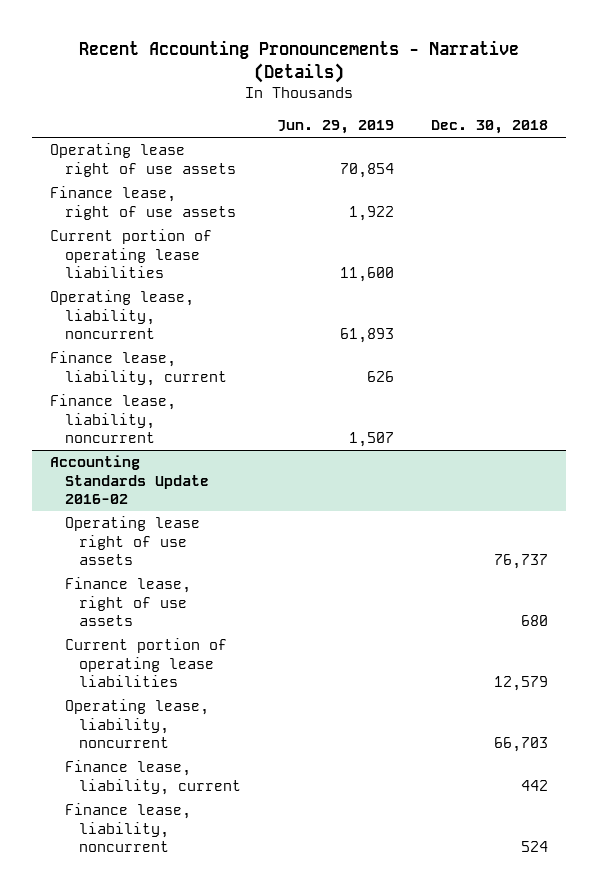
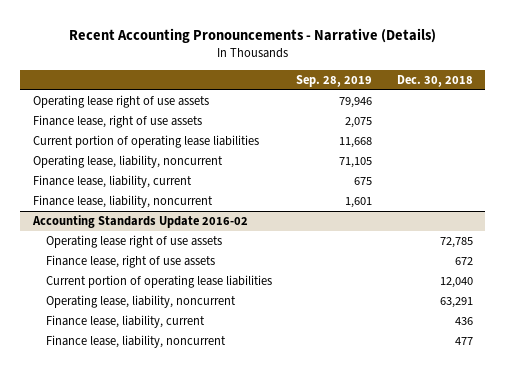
[277,120,395,135] Jun. 29, 2019 -> none
none -> [296,74,373,87] Sep. 28, 2019
[493,554,548,570] 76,737 -> [439,237,473,249] 72,785
[520,615,548,627] 680 -> [454,257,473,266] 672
[493,676,548,692] 12,579 -> [439,277,473,289] 12,040
[493,737,548,753] 66,703 -> [439,297,473,309] 63,291
[520,779,548,791] 442 -> [454,317,473,326] 436
[520,841,548,853] 524 -> [454,337,473,346] 477

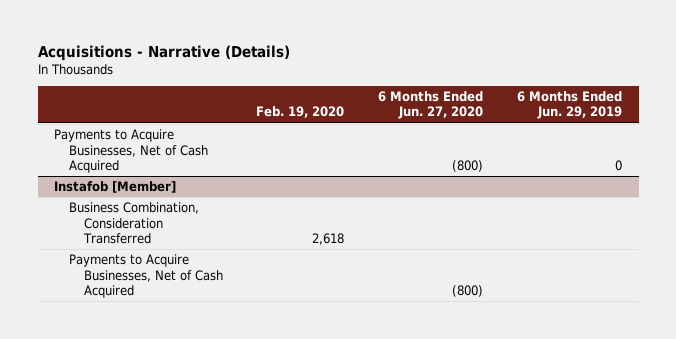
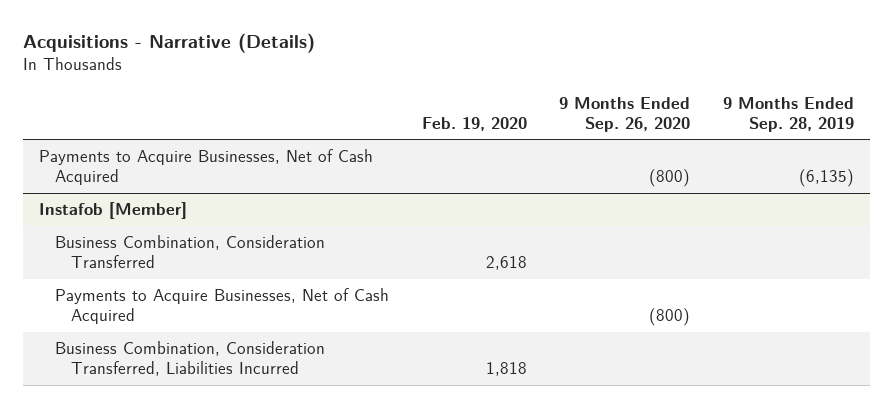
[378,91,484,120] 6 Months Ended Jun. 27, 2020 -> none
[516,91,622,120] 6 Months Ended Jun. 29, 2019 -> none
none -> [559,96,691,132] 9 Months Ended Sep. 26, 2020
none -> [722,96,854,132] 9 Months Ended Sep. 28, 2019
none -> [54,341,325,377] Business Combination, Consideration Transferred, Liabilities Incurred

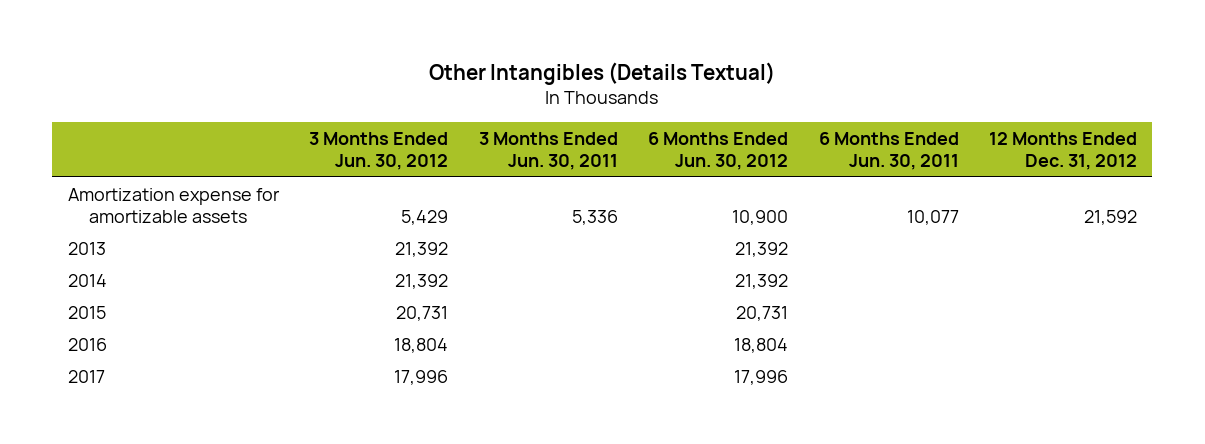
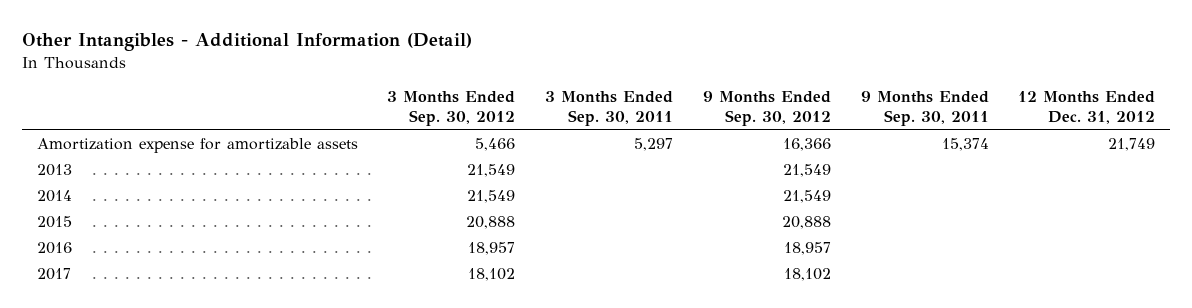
[429,62,776,86] Other Intangibles (Details Textual) -> [21,33,472,52] Other Intangibles - Additional Information (Detail)
[309,132,449,171] 3 Months Ended Jun. 30, 2012 -> none
[478,132,618,171] 3 Months Ended Jun. 30, 2011 -> none
[648,132,789,171] 6 Months Ended Jun. 30, 2012 -> none
[818,132,959,171] 6 Months Ended Jun. 30, 2011 -> none
none -> [387,91,516,126] 3 Months Ended Sep. 30, 2012
none -> [545,91,674,126] 3 Months Ended Sep. 30, 2011
none -> [702,91,831,126] 9 Months Ended Sep. 30, 2012
none -> [860,91,989,126] 9 Months Ended Sep. 30, 2011
[1084,209,1138,225] 21,592 -> [1108,137,1156,151] 21,749

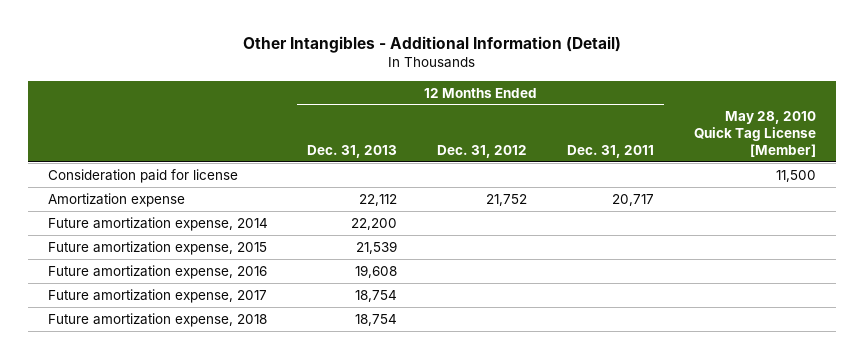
[387,91,516,126] 3 Months Ended Sep. 30, 2012 -> none
[545,91,674,126] 3 Months Ended Sep. 30, 2011 -> none
[702,91,831,126] 9 Months Ended Sep. 30, 2012 -> none
[860,91,989,126] 9 Months Ended Sep. 30, 2011 -> none
none -> [307,144,398,158] Dec. 31, 2013
none -> [566,144,654,158] Dec. 31, 2011
none -> [693,111,816,157] May 28, 2010 Quick Tag License [Member]
none -> [47,168,238,183] Consideration paid for license
[36,137,358,153] Amortization expense for amortizable assets -> [47,192,185,207] Amortization expense
[1108,137,1156,151] 21,749 -> [486,193,528,206] 21,752
[36,163,72,176] 2013 -> [47,216,268,231] Future amortization expense, 2014
[36,189,72,202] 2014 -> [47,240,267,255] Future amortization expense, 2015
[36,215,72,228] 2015 -> [47,264,267,279] Future amortization expense, 2016
[36,241,72,254] 2016 -> [47,288,267,303] Future amortization expense, 2017
[36,267,71,280] 2017 -> [47,312,267,327] Future amortization expense, 2018

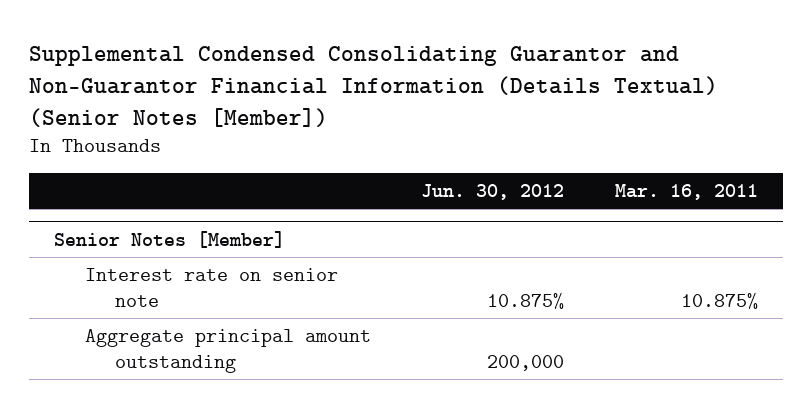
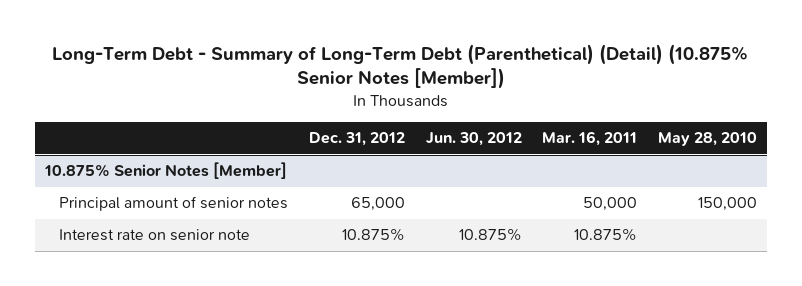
[28,45,718,127] Supplemental Condensed Consolidating Guarantor and Non-Guarantor Financial Information (Details Textual) (Senior Notes [Member]) -> [52,43,750,90] Long-Term Debt - Summary of Long-Term Debt (Parenthetical) (Detail) (10.875% Senior Notes [Member])
none -> [309,132,406,147] Dec. 31, 2012
none -> [657,132,757,147] May 28, 2010
[54,230,286,248] Senior Notes [Member] -> [44,162,288,180] 10.875% Senior Notes [Member]
none -> [59,196,289,212] Principal amount of senior notes
[84,328,371,373] Aggregate principal amount outstanding -> none

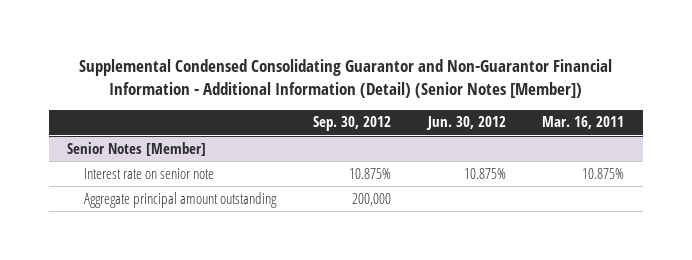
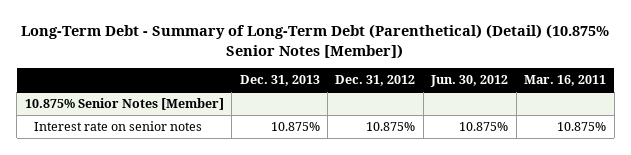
[78,58,612,98] Supplemental Condensed Consolidating Guarantor and Non-Guarantor Financial Information - Additional Information (Detail) (Senior Notes [Member]) -> [21,24,610,59] Long-Term Debt - Summary of Long-Term Debt (Parenthetical) (Detail) (10.875% Senior Notes [Member])
[313,116,392,132] Sep. 30, 2012 -> none
none -> [239,75,320,87] Dec. 31, 2013
none -> [335,75,416,87] Dec. 31, 2012
[84,191,278,208] Aggregate principal amount outstanding -> none
[67,141,207,156] Senior Notes [Member] -> [24,98,224,111] 10.875% Senior Notes [Member]
[84,167,215,179] Interest rate on senior note -> [33,121,202,132] Interest rate on senior notes

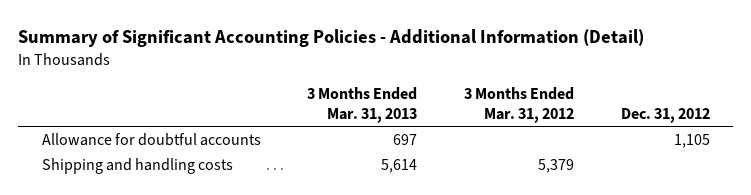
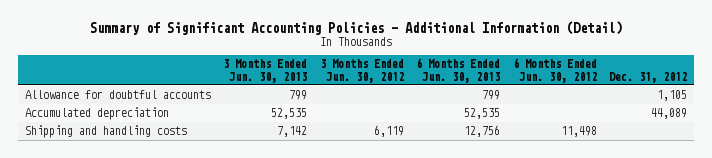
[307,87,418,124] 3 Months Ended Mar. 31, 2013 -> none
[463,87,574,124] 3 Months Ended Mar. 31, 2012 -> none
none -> [223,59,308,83] 3 Months Ended Jun. 30, 2013
none -> [319,59,404,83] 3 Months Ended Jun. 30, 2012
none -> [416,58,501,83] 6 Months Ended Jun. 30, 2013
none -> [512,58,597,83] 6 Months Ended Jun. 30, 2012
none -> [24,107,169,121] Accumulated depreciation

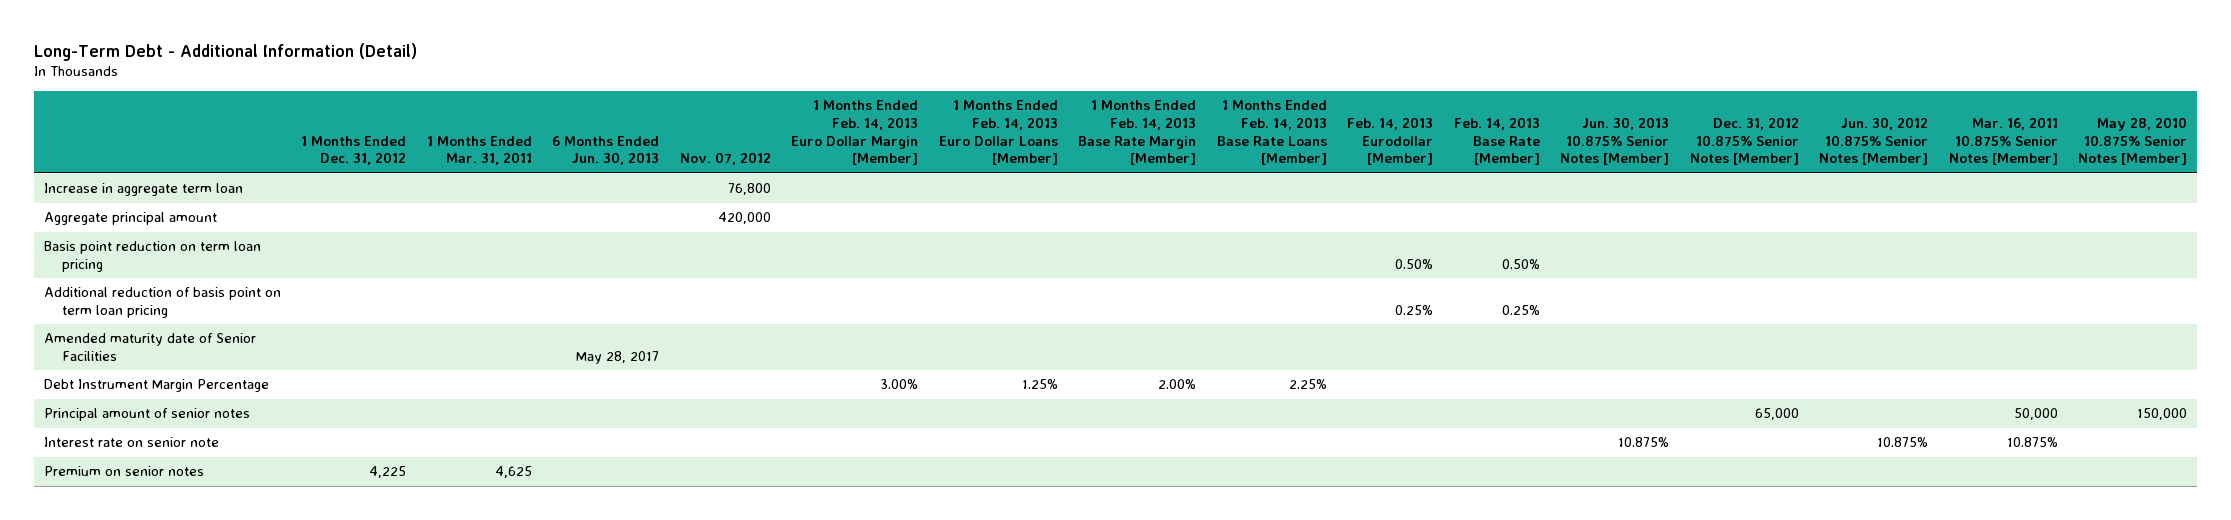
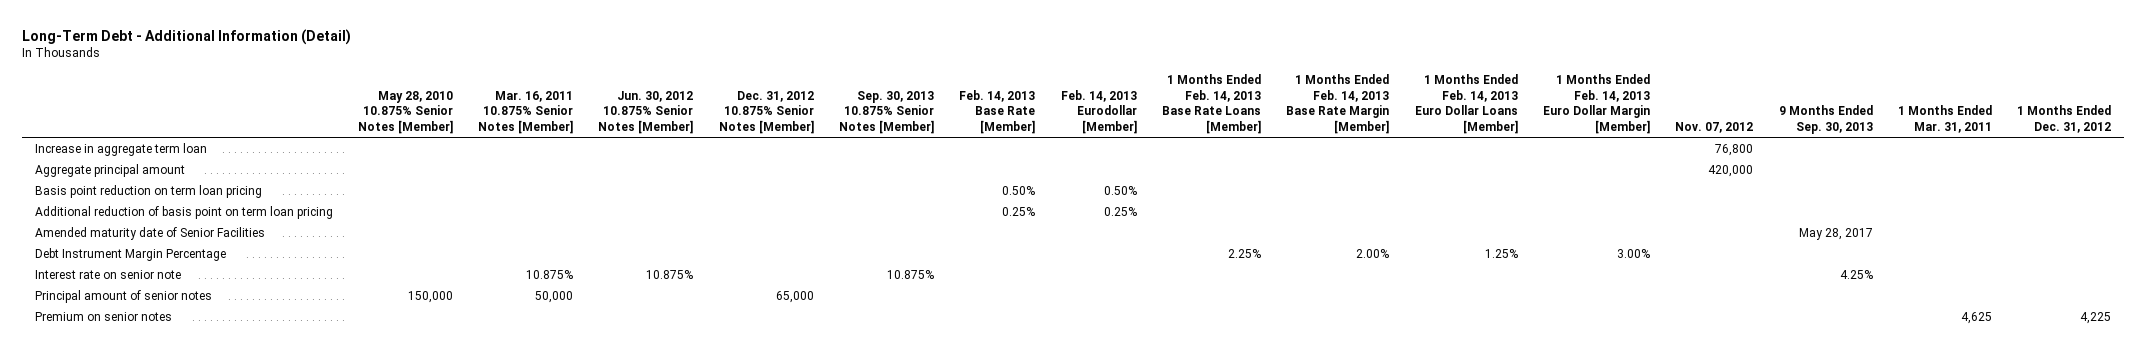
[552,135,660,166] 6 Months Ended Jun. 30, 2013 -> none
[1560,117,1670,166] Jun. 30, 2013 10.875% Senior Notes [Member] -> none
none -> [839,90,935,134] Sep. 30, 2013 10.875% Senior Notes [Member]
none -> [1778,105,1873,134] 9 Months Ended Sep. 30, 2013
[43,408,250,422] Principal amount of senior notes -> [34,289,212,303] Principal amount of senior notes

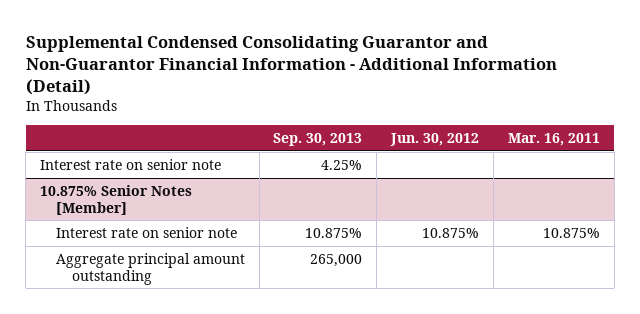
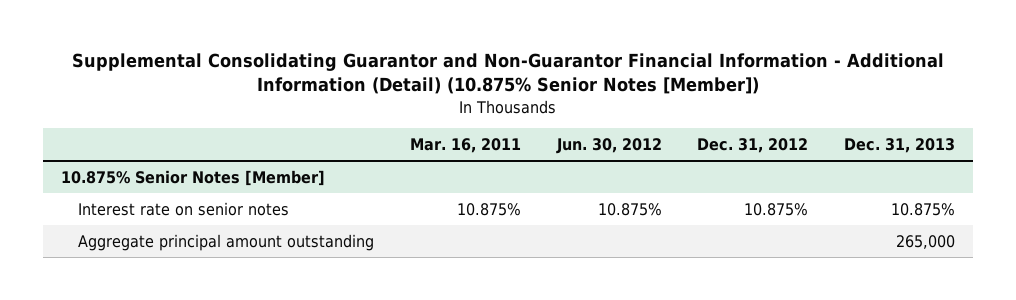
[25,35,557,95] Supplemental Condensed Consolidating Guarantor and Non-Guarantor Financial Information - Additional Information (Detail) -> [72,53,945,95] Supplemental Consolidating Guarantor and Non-Guarantor Financial Information - Additional Information (Detail) (10.875% Senior Notes [Member])
[273,132,363,146] Sep. 30, 2013 -> none
none -> [697,137,809,153] Dec. 31, 2012
none -> [844,137,956,153] Dec. 31, 2013
[39,158,221,170] Interest rate on senior note -> none
[55,226,237,238] Interest rate on senior note -> [77,201,289,216] Interest rate on senior notes

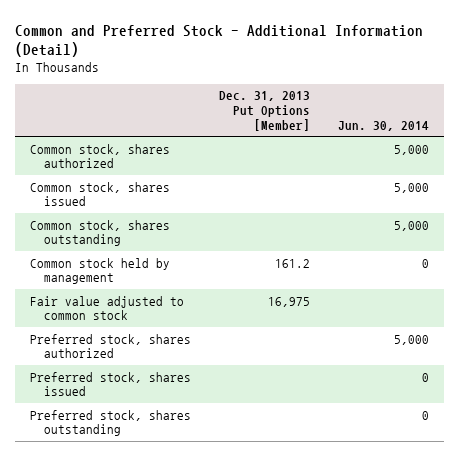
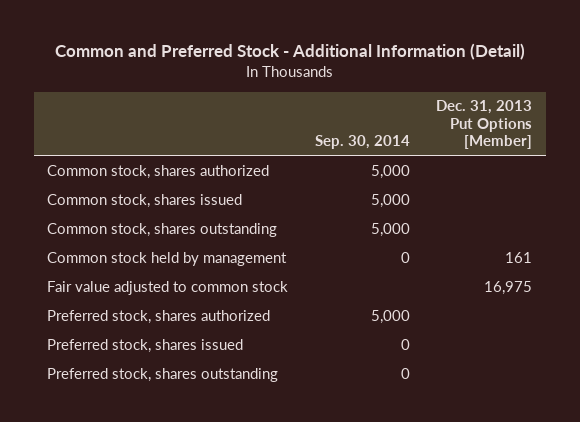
[338,120,430,131] Jun. 30, 2014 -> none
none -> [314,134,410,149] Sep. 30, 2014
[275,258,311,268] 161.2 -> [505,251,533,263] 161

